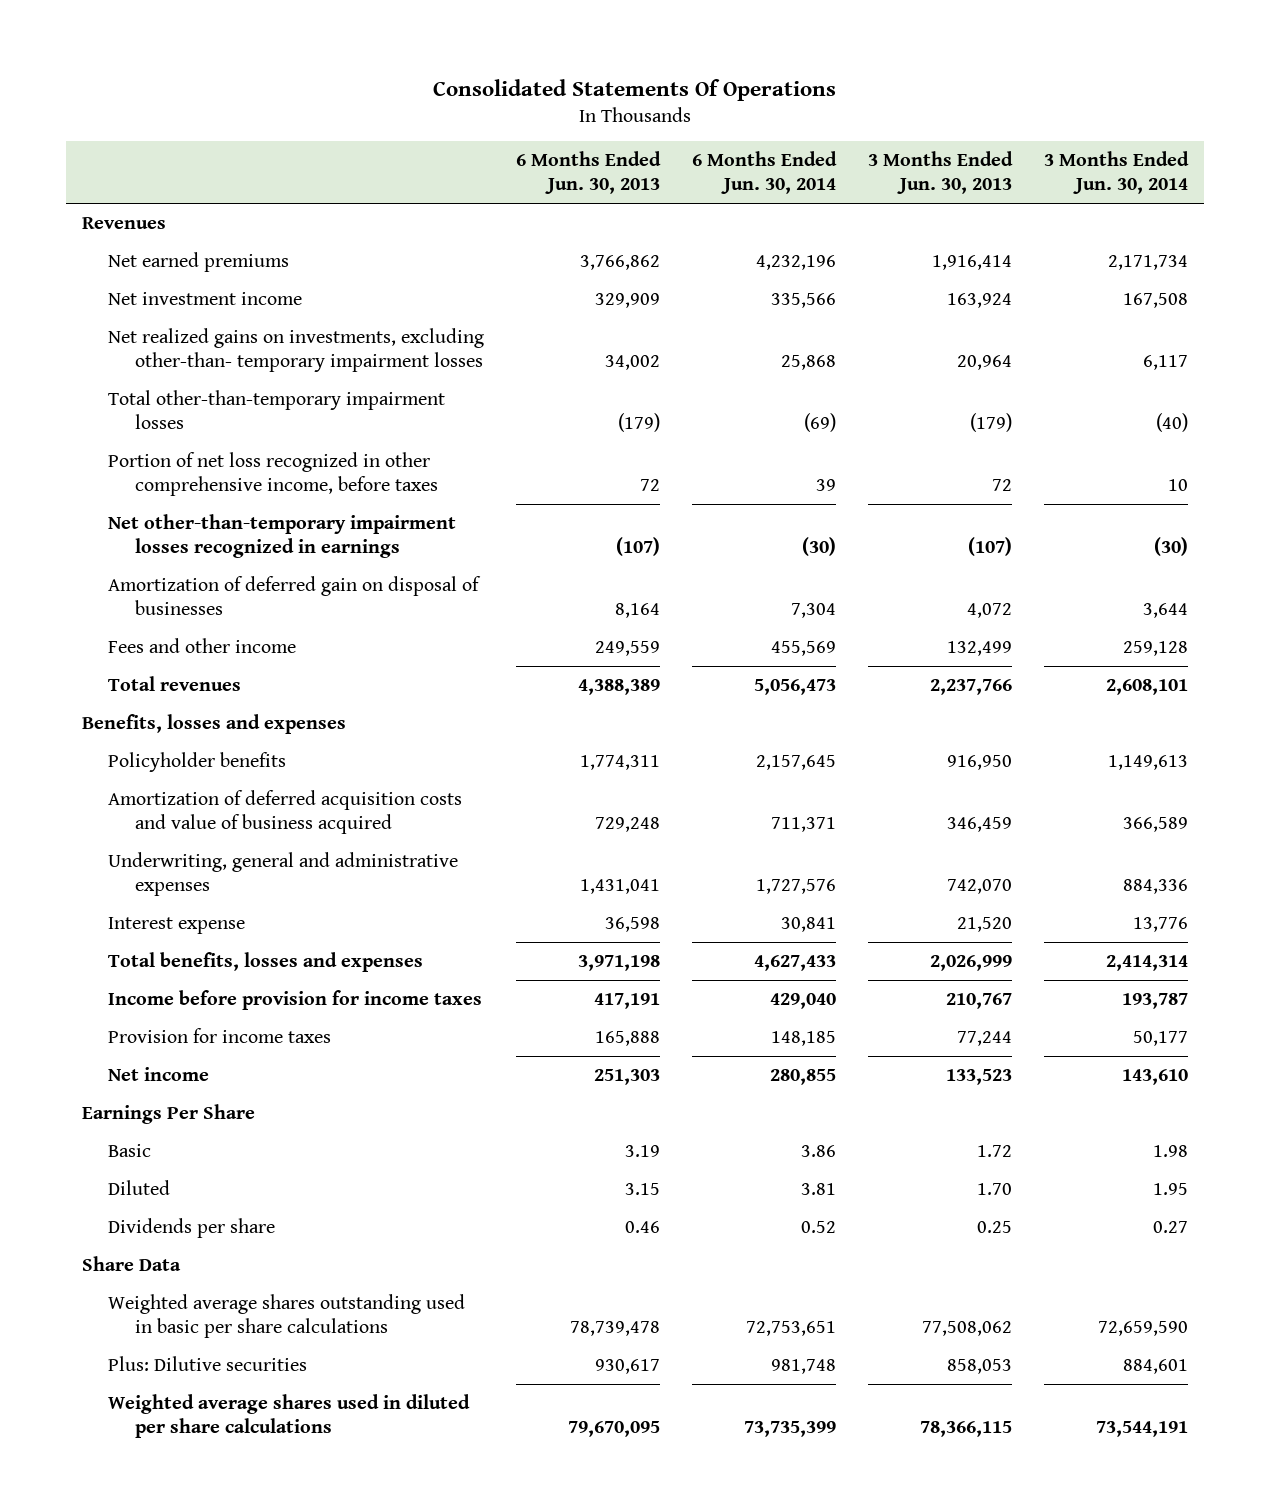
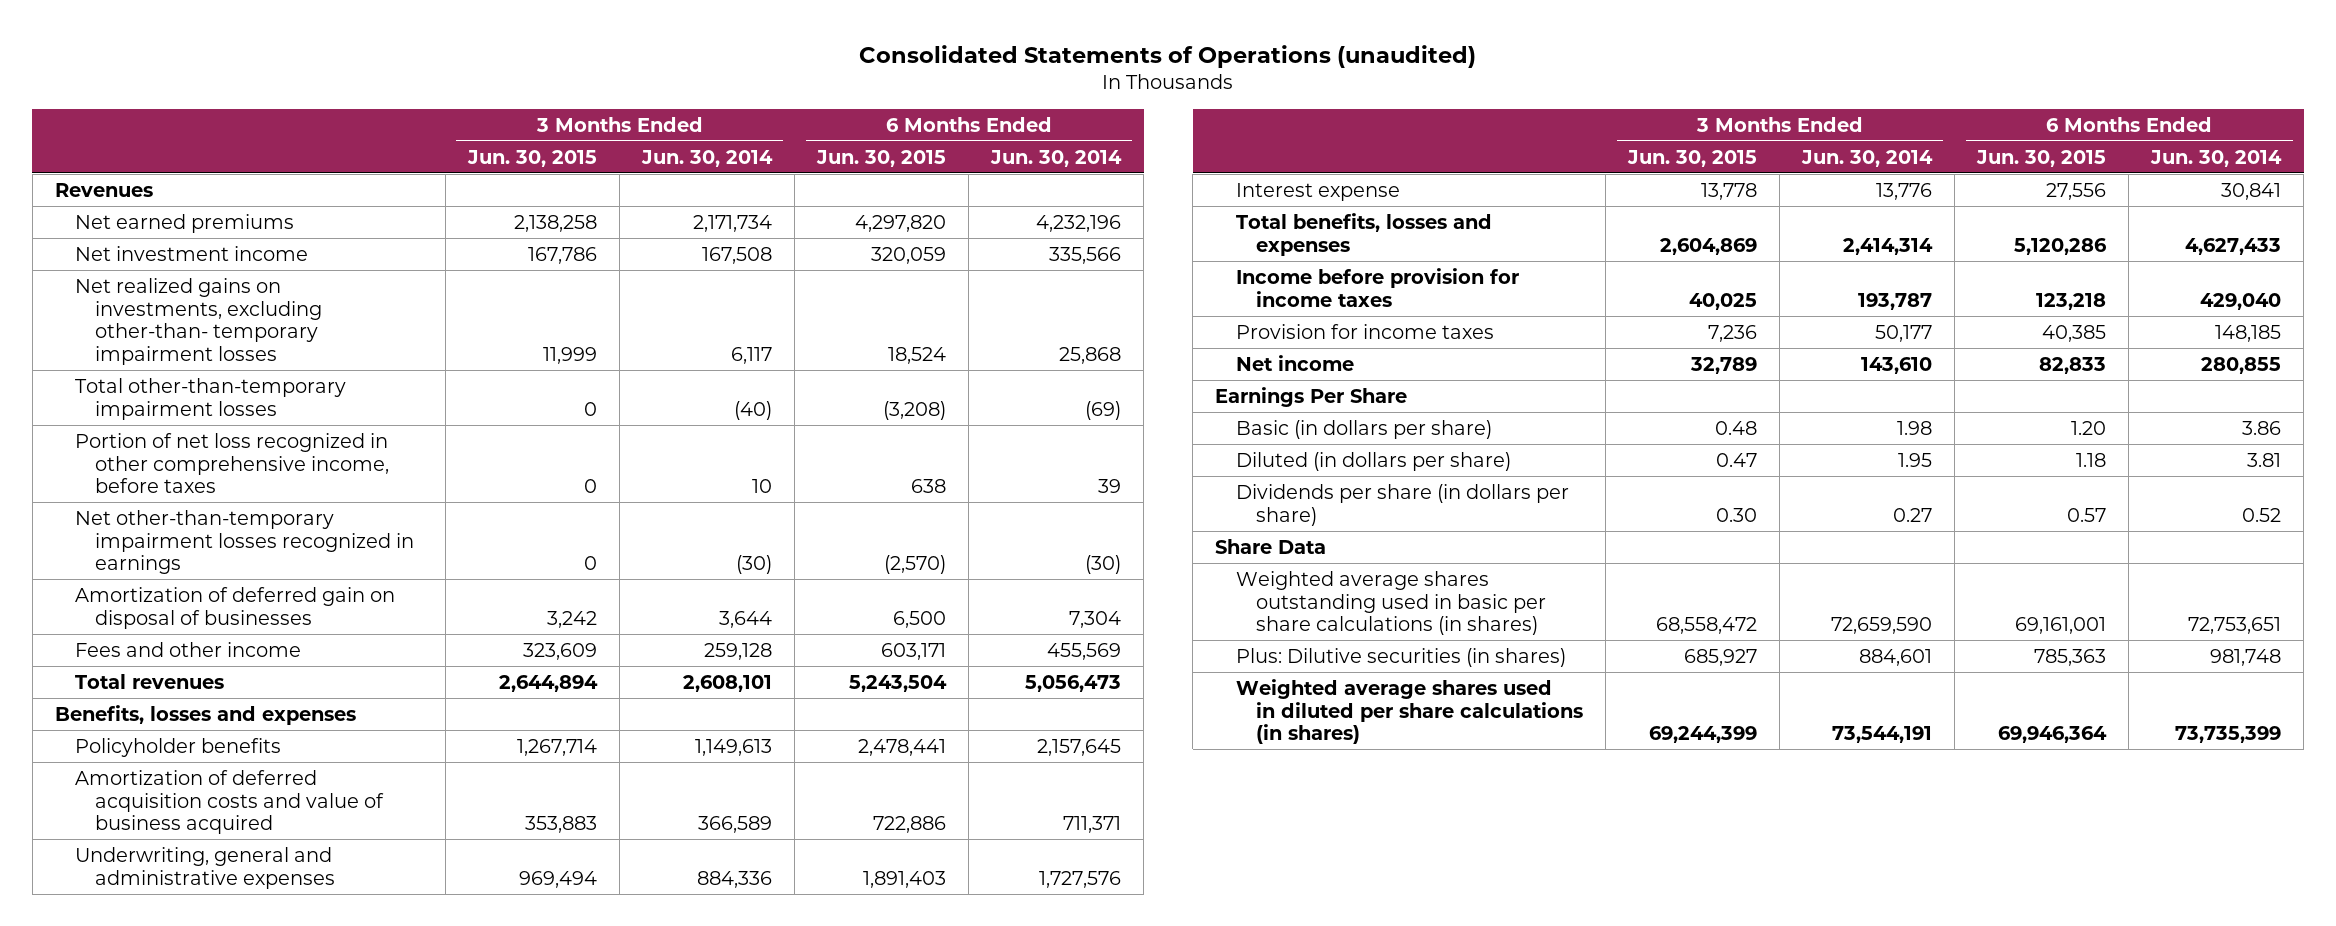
[433,78,837,101] Consolidated Statements Of Operations -> [859,44,1477,68] Consolidated Statements of Operations (unaudited)
[516,151,662,195] 6 Months Ended Jun. 30, 2013 -> none
[868,151,1014,195] 3 Months Ended Jun. 30, 2013 -> none
none -> [466,149,597,167] Jun. 30, 2015
none -> [815,149,946,167] Jun. 30, 2015
[108,1144,152,1158] Basic -> [1235,419,1492,439] Basic (in dollars per share)
[108,1180,171,1196] Diluted -> [1235,451,1511,471] Diluted (in dollars per share)
[108,1218,276,1239] Dividends per share -> [1235,483,1569,526] Dividends per share (in dollars per share)
[108,1294,466,1338] Weighted average shares outstanding used in basic per share calculations -> [1235,570,1546,636] Weighted average shares outstanding used in basic per share calculations (in shares)
[108,1356,308,1372] Plus: Dilutive securities -> [1235,647,1566,667] Plus: Dilutive securities (in shares)
[108,1394,471,1438] Weighted average shares used in diluted per share calculations -> [1235,678,1583,745] Weighted average shares used in diluted per share calculations (in shares)

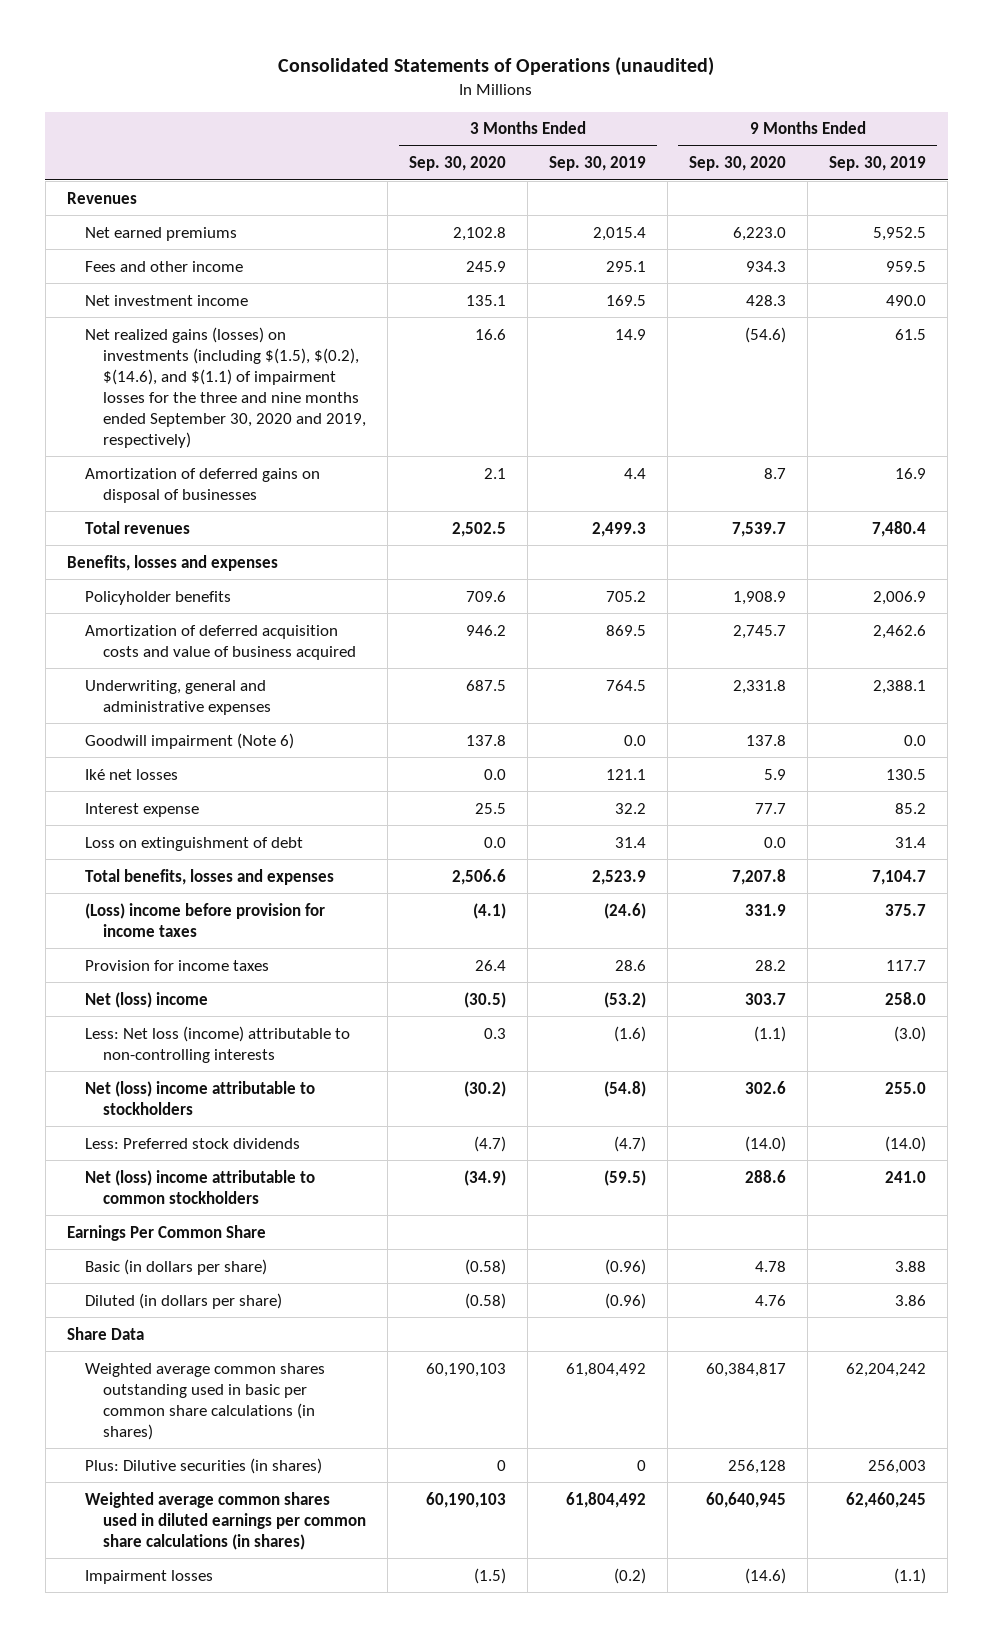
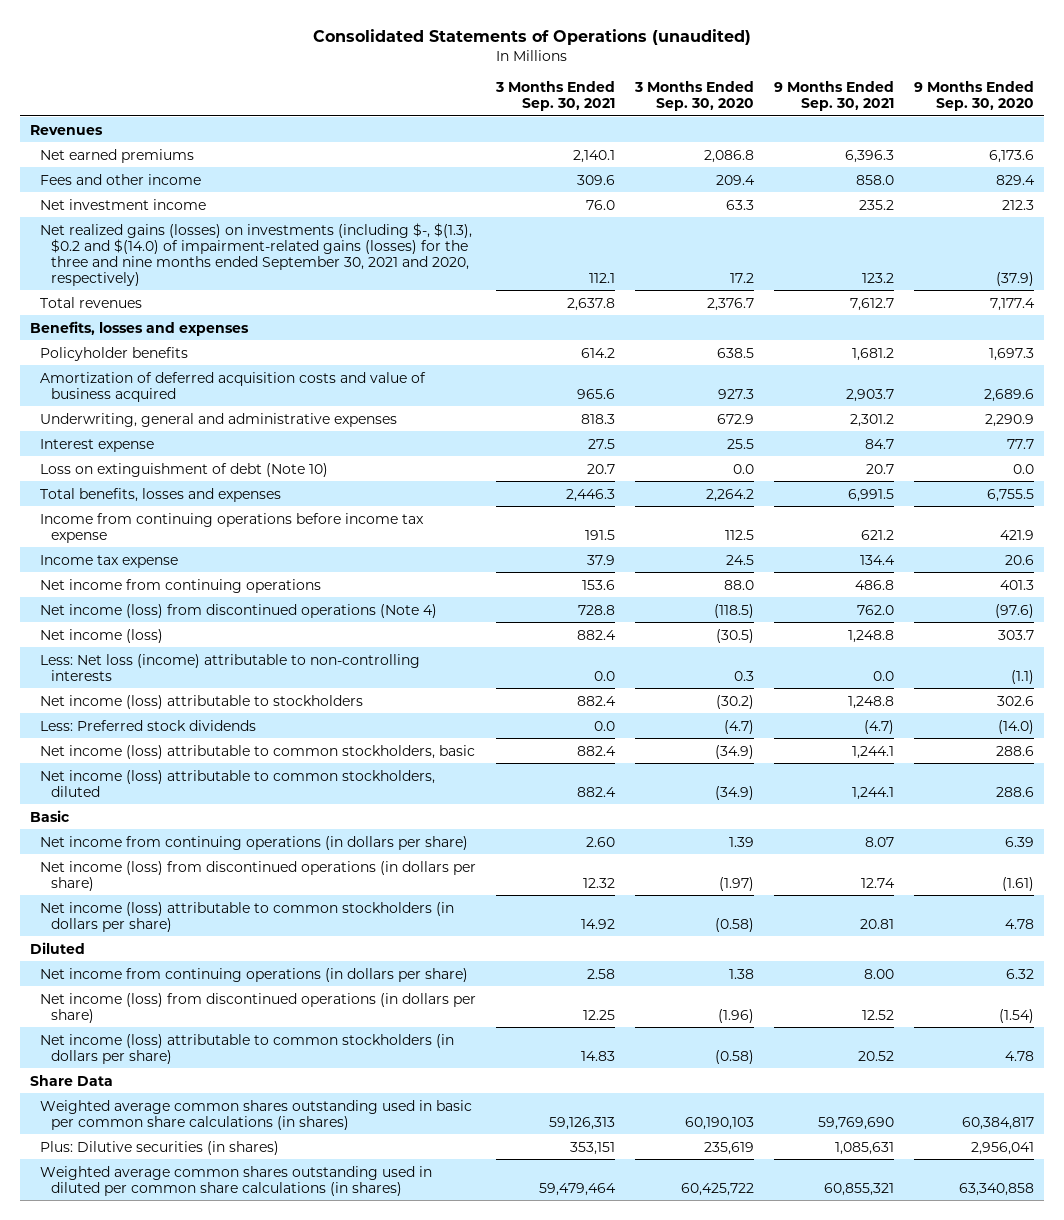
[549,156,647,172] Sep. 30, 2019 -> none
[829,156,927,172] Sep. 30, 2019 -> none
none -> [495,80,616,111] 3 Months Ended Sep. 30, 2021
none -> [773,80,894,111] 9 Months Ended Sep. 30, 2021
[84,467,320,503] Amortization of deferred gains on disposal of businesses -> none
[453,226,507,241] 2,102.8 -> [704,149,755,163] 2,086.8
[733,226,787,241] 6,223.0 -> [988,149,1034,163] 6,173.6
[466,260,507,272] 245.9 -> [716,174,756,185] 209.4
[746,260,787,272] 934.3 -> [995,174,1035,185] 829.4
[466,294,507,306] 135.1 -> [726,199,755,210] 63.3
[746,294,787,306] 428.3 -> [1001,199,1034,210] 212.3
[84,326,367,449] Net realized gains (losses) on investments (including $(1.5), $(0.2), $(14.6), and $(1.1) of impairment losses for the three and nine months ended September 30, 2020 and 2019, respectively) -> [40,222,473,286] Net realized gains (losses) on investments (including $-, $(1.3), $0.2 and $(14.0) of impairment-related gains (losses) for the three and nine months ended September 30, 2021 and 2020, respectively)
[475,328,507,340] 16.6 -> [730,272,755,283] 17.2
[745,326,787,343] (54.6) -> [995,271,1034,286] (37.9)
[452,521,507,537] 2,502.5 -> [707,297,755,311] 2,376.7
[732,521,787,537] 7,539.7 -> [989,297,1035,311] 7,177.4
[84,732,294,749] Goodwill impairment (Note 6) -> none
[84,768,178,780] Iké net losses -> none
[466,590,507,602] 709.6 -> [717,347,755,358] 638.5
[733,590,787,605] 1,908.9 -> [988,347,1034,361] 1,697.3
[466,624,507,636] 946.2 -> [718,388,755,399] 927.3
[733,624,787,639] 2,745.7 -> [983,388,1034,402] 2,689.6
[466,679,507,691] 687.5 -> [717,413,755,424] 672.9
[733,679,787,694] 2,331.8 -> [984,413,1034,427] 2,290.9
[84,836,303,851] Loss on extinguishment of debt -> [40,462,329,477] Loss on extinguishment of debt (Note 10)
[452,868,507,885] 2,506.6 -> [706,488,755,502] 2,264.2
[732,868,787,885] 7,207.8 -> [986,488,1034,502] 6,755.5
[84,902,325,937] (Loss) income before provision for income taxes -> [40,512,425,543] Income from continuing operations before income tax expense
[473,902,507,919] (4.1) -> [725,529,755,540] 112.5
[745,903,787,916] 331.9 -> [999,529,1034,540] 421.9
[84,959,269,971] Provision for income taxes -> [40,554,179,568] Income tax expense
[475,959,507,971] 26.4 -> [726,554,755,565] 24.5
[755,959,787,971] 28.2 -> [1004,554,1034,565] 20.6
none -> [40,578,322,593] Net income from continuing operations
none -> [40,603,438,618] Net income (loss) from discontinued operations (Note 4)
[84,991,208,1008] Net (loss) income -> [40,628,164,643] Net income (loss)
[84,1080,315,1115] Net (loss) income attributable to stockholders -> [40,694,364,709] Net income (loss) attributable to stockholders
[66,1224,266,1241] Earnings Per Common Share -> none
[84,1169,315,1204] Net (loss) income attributable to common stockholders -> [40,744,476,759] Net income (loss) attributable to common stockholders, basic
none -> [40,769,436,797] Net income (loss) attributable to common stockholders, diluted
none -> [30,809,71,822] Basic
none -> [40,835,469,850] Net income from continuing operations (in dollars per share)
none -> [40,860,477,891] Net income (loss) from discontinued operations (in dollars per share)
[84,1258,267,1275] Basic (in dollars per share) -> [40,901,455,932] Net income (loss) attributable to common stockholders (in dollars per share)
none -> [30,941,86,954] Diluted
none -> [40,967,469,982] Net income from continuing operations (in dollars per share)
none -> [40,992,477,1023] Net income (loss) from discontinued operations (in dollars per share)
[84,1292,282,1309] Diluted (in dollars per share) -> [40,1033,455,1064] Net income (loss) attributable to common stockholders (in dollars per share)
[755,1294,787,1306] 4.76 -> [1004,1050,1034,1061] 4.78
[84,1569,213,1584] Impairment losses -> none
[497,1459,507,1471] 0 -> [704,1141,755,1155] 235,619
[728,1459,787,1474] 256,128 -> [970,1141,1034,1155] 2,956,041
[84,1491,367,1550] Weighted average common shares used in diluted earnings per common share calculations (in shares) -> [40,1165,433,1196] Weighted average common shares outstanding used in diluted per common share calculations (in shares)
[426,1491,507,1508] 60,190,103 -> [681,1182,755,1196] 60,425,722
[706,1491,787,1508] 60,640,945 -> [958,1182,1034,1196] 63,340,858

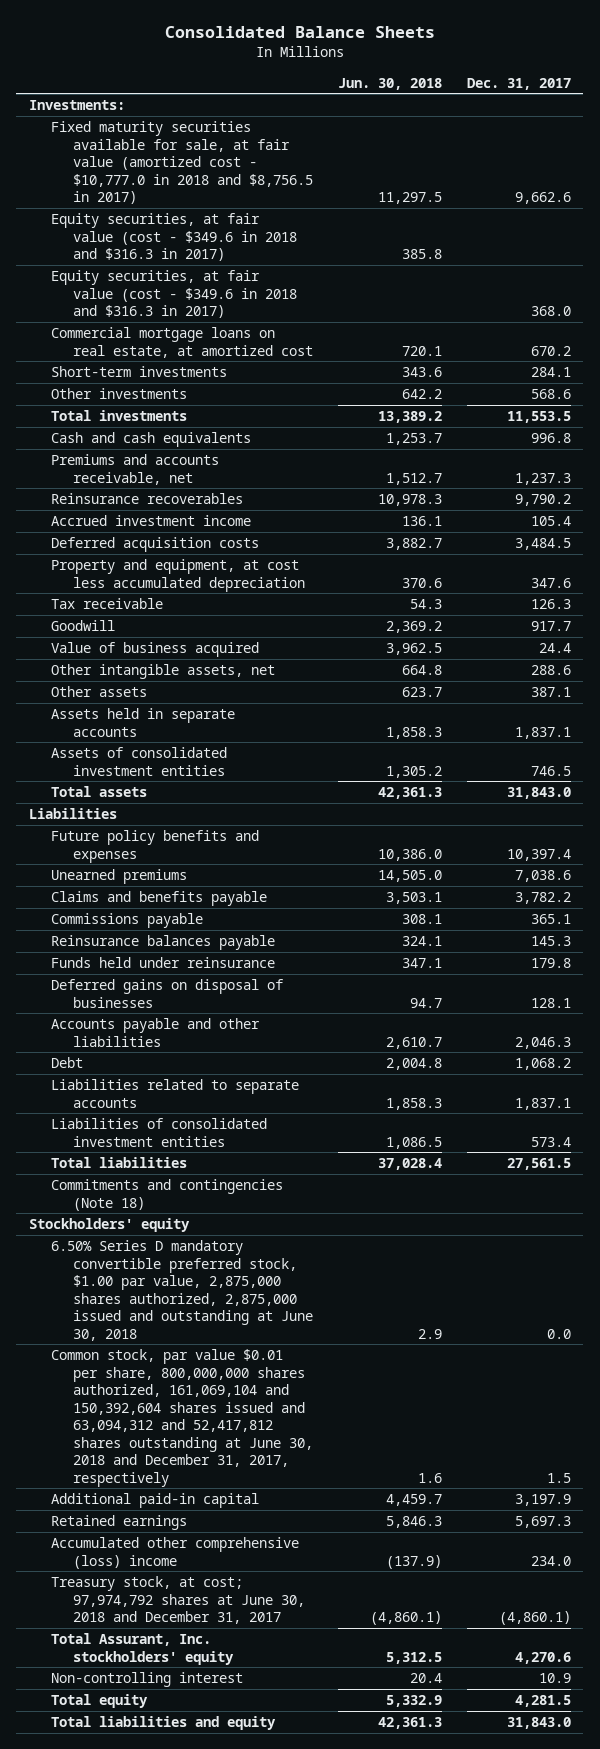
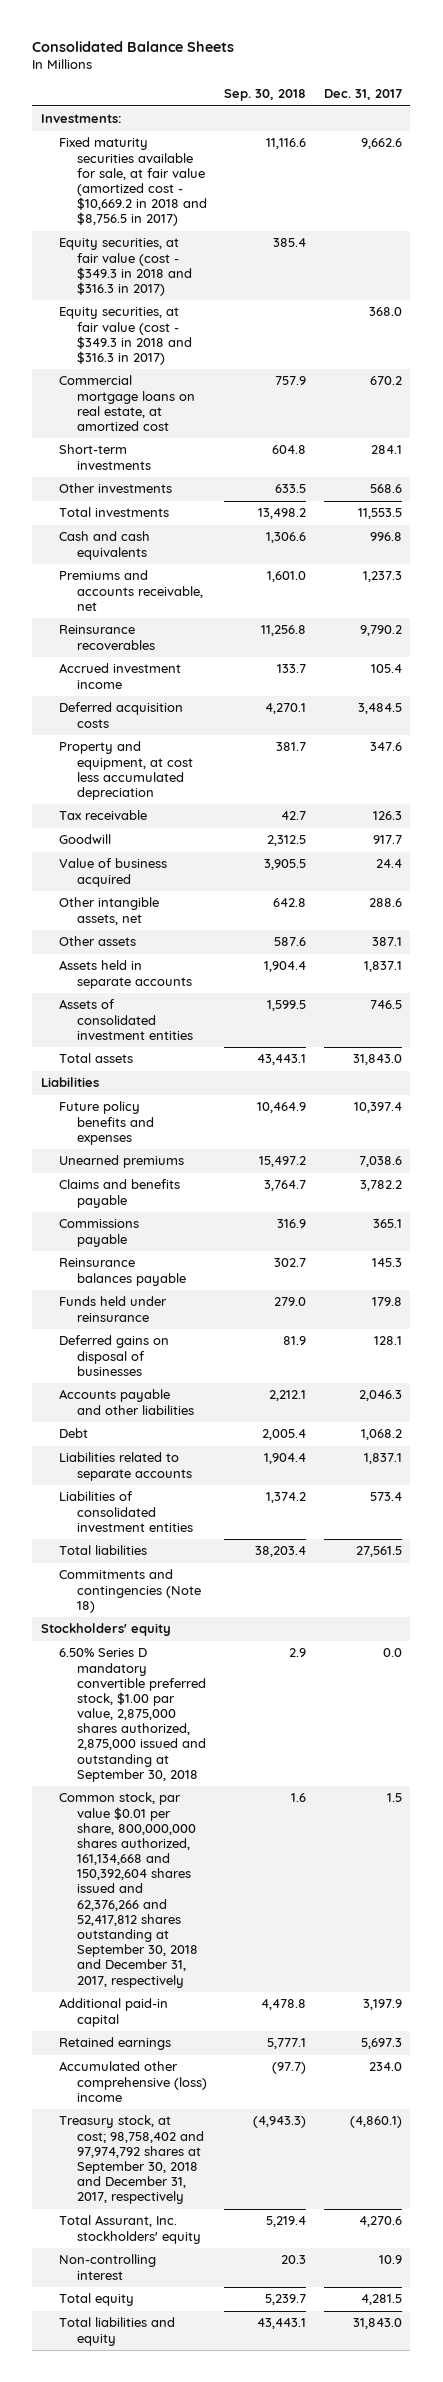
[337,77,442,90] Jun. 30, 2018 -> none
none -> [224,89,307,102] Sep. 30, 2018
[50,121,313,205] Fixed maturity securities available for sale, at fair value (amortized cost - $10,777.0 in 2018 and $8,756.5 in 2017) -> [58,137,208,227] Fixed maturity securities available for sale, at fair value (amortized cost - $10,669.2 in 2018 and $8,756.5 in 2017)
[50,213,297,262] Equity securities, at fair value (cost - $349.6 in 2018 and $316.3 in 2017) -> [58,238,193,296] Equity securities, at fair value (cost - $349.3 in 2018 and $316.3 in 2017)
[50,270,297,319] Equity securities, at fair value (cost - $349.6 in 2018 and $316.3 in 2017) -> [58,307,193,365] Equity securities, at fair value (cost - $349.3 in 2018 and $316.3 in 2017)
[50,1240,313,1341] 6.50% Series D mandatory convertible preferred stock, $1.00 par value, 2,875,000 shares authorized, 2,875,000 issued and outstanding at June 30, 2018 -> [58,1648,207,1782] 6.50% Series D mandatory convertible preferred stock, $1.00 par value, 2,875,000 shares authorized, 2,875,000 issued and outstanding at September 30, 2018
[50,1349,313,1487] Common stock, par value $0.01 per share, 800,000,000 shares authorized, 161,069,104 and 150,392,604 shares issued and 63,094,312 and 52,417,812 shares outstanding at June 30, 2018 and December 31, 2017, respectively -> [58,1792,199,1988] Common stock, par value $0.01 per share, 800,000,000 shares authorized, 161,134,668 and 150,392,604 shares issued and 62,376,266 and 52,417,812 shares outstanding at September 30, 2018 and December 31, 2017, respectively
[50,1576,305,1625] Treasury stock, at cost; 97,974,792 shares at June 30, 2018 and December 31, 2017 -> [58,2115,205,2205] Treasury stock, at cost; 98,758,402 and 97,974,792 shares at September 30, 2018 and December 31, 2017, respectively

